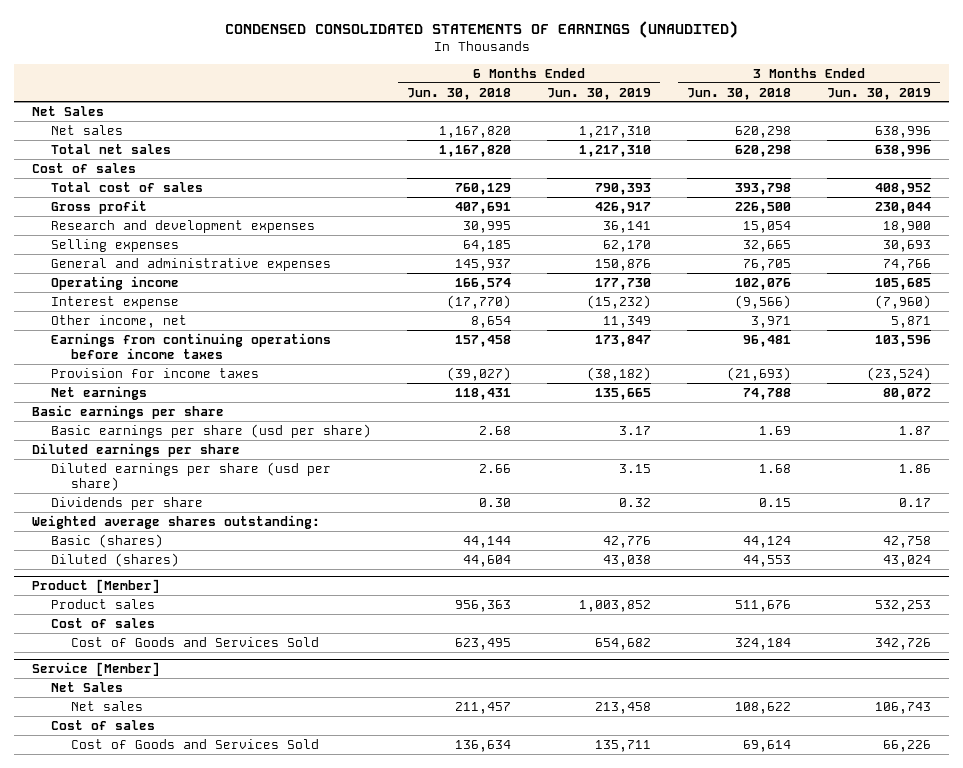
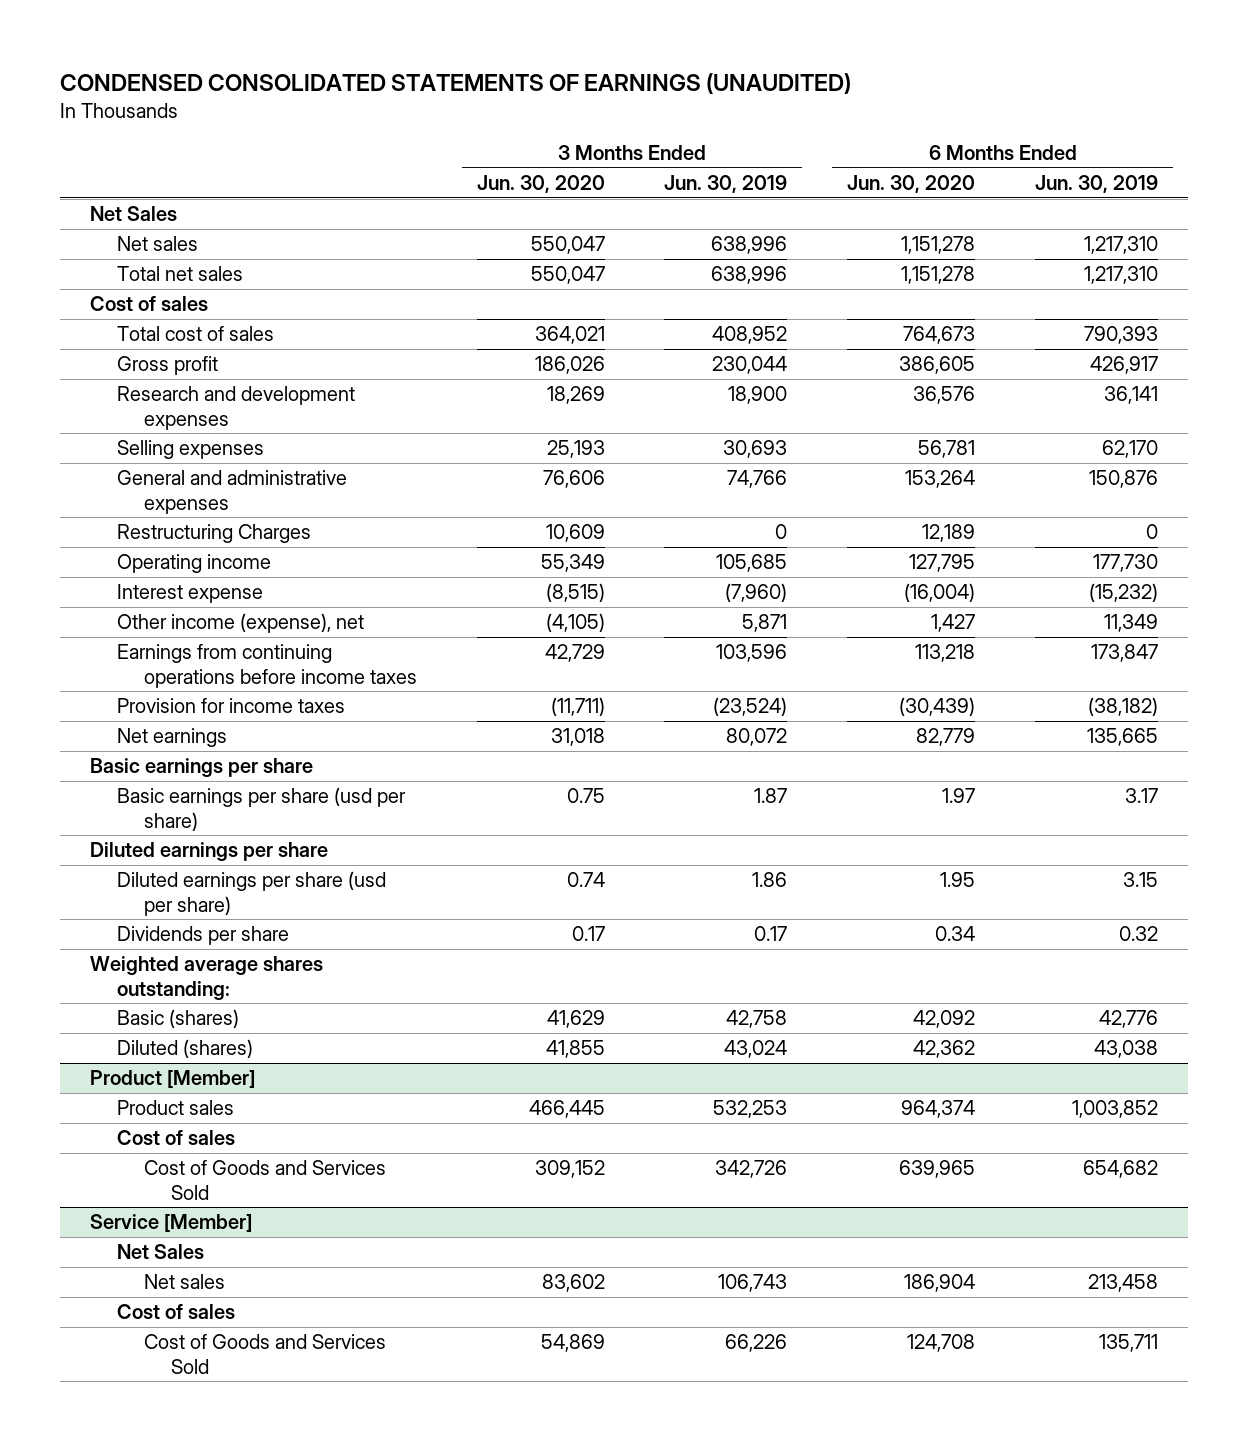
[407,87,512,100] Jun. 30, 2018 -> none
[687,87,792,100] Jun. 30, 2018 -> none
none -> [476,174,605,193] Jun. 30, 2020
none -> [847,174,976,193] Jun. 30, 2020
none -> [116,524,311,544] Restructuring Charges
[51,314,188,328] Other income, net -> [116,613,364,634] Other income (expense), net

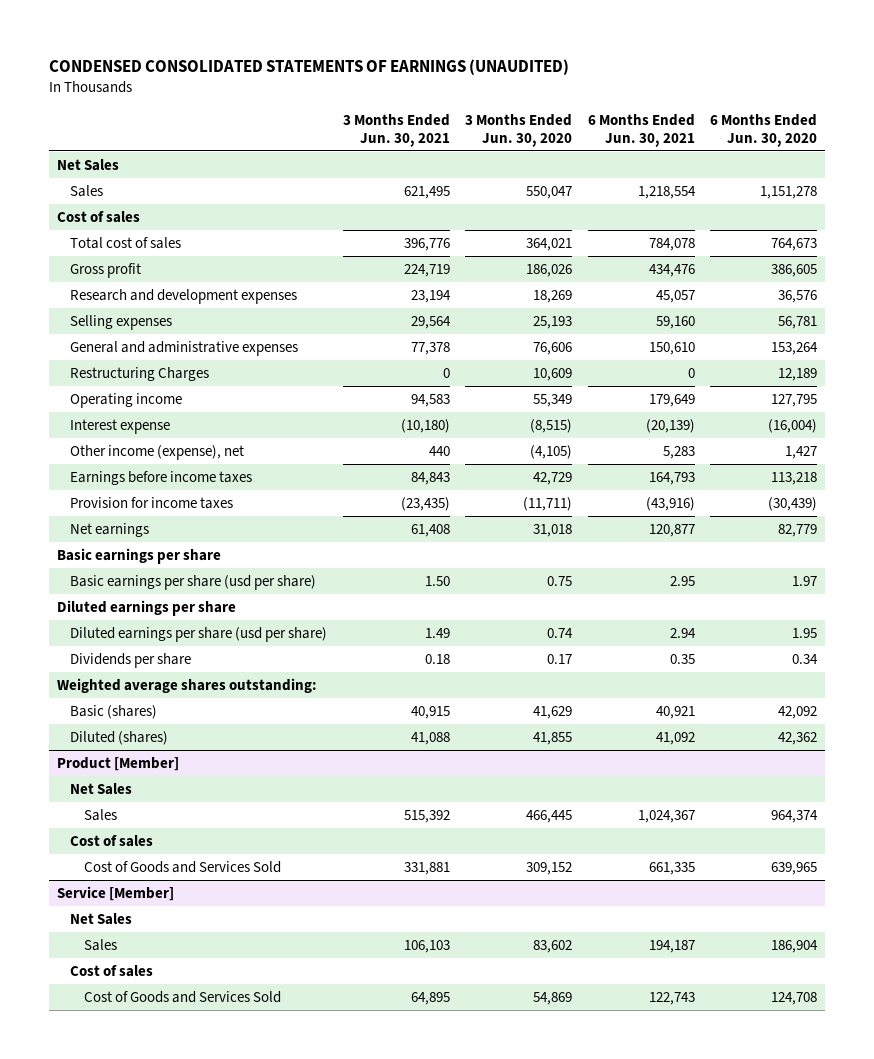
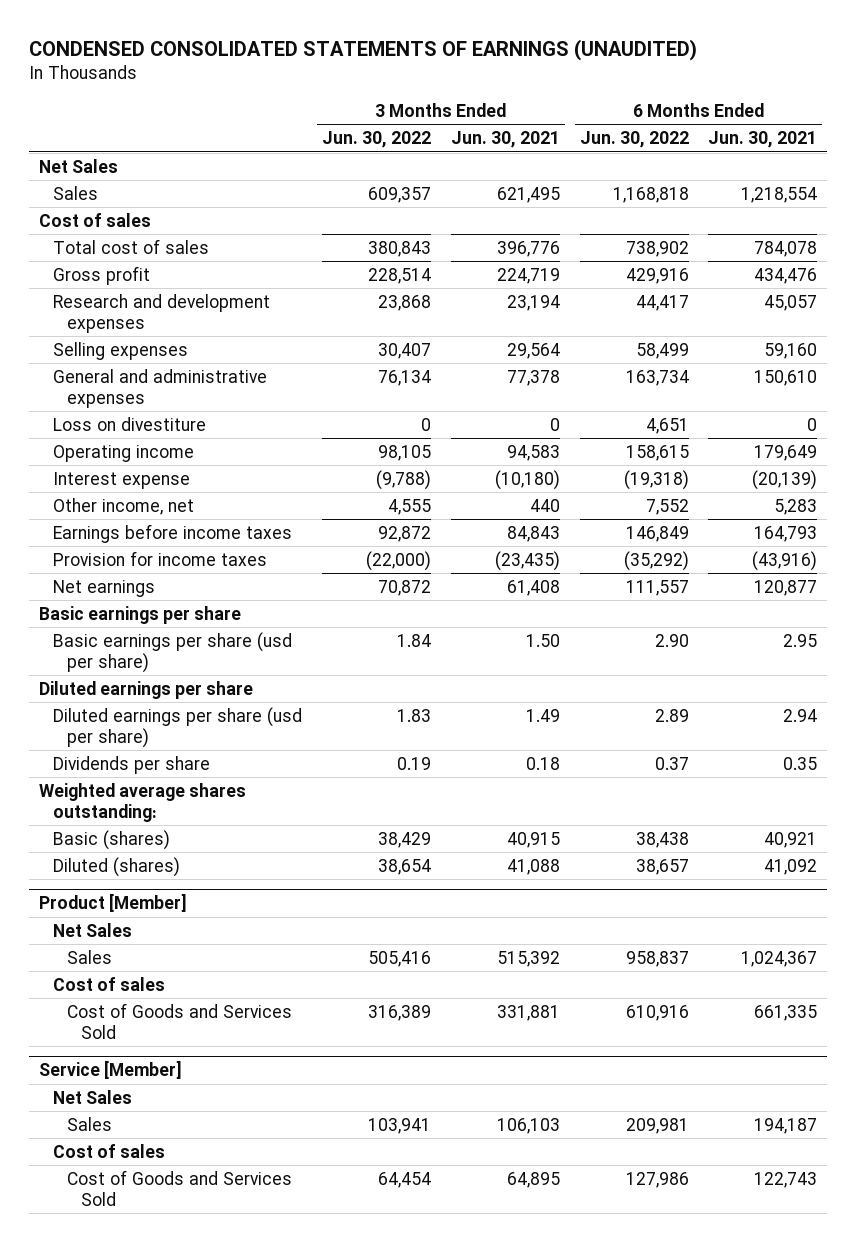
[465,113,573,147] 3 Months Ended Jun. 30, 2020 -> none
[709,113,817,147] 6 Months Ended Jun. 30, 2020 -> none
none -> [321,131,431,149] Jun. 30, 2022
none -> [579,131,689,149] Jun. 30, 2022
[70,366,210,381] Restructuring Charges -> none
none -> [53,416,207,431] Loss on divestiture
[70,444,245,460] Other income (expense), net -> [53,497,195,515] Other income, net

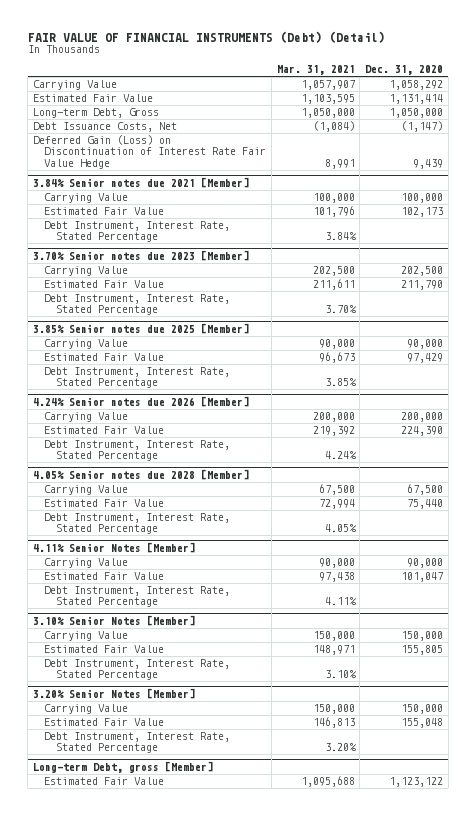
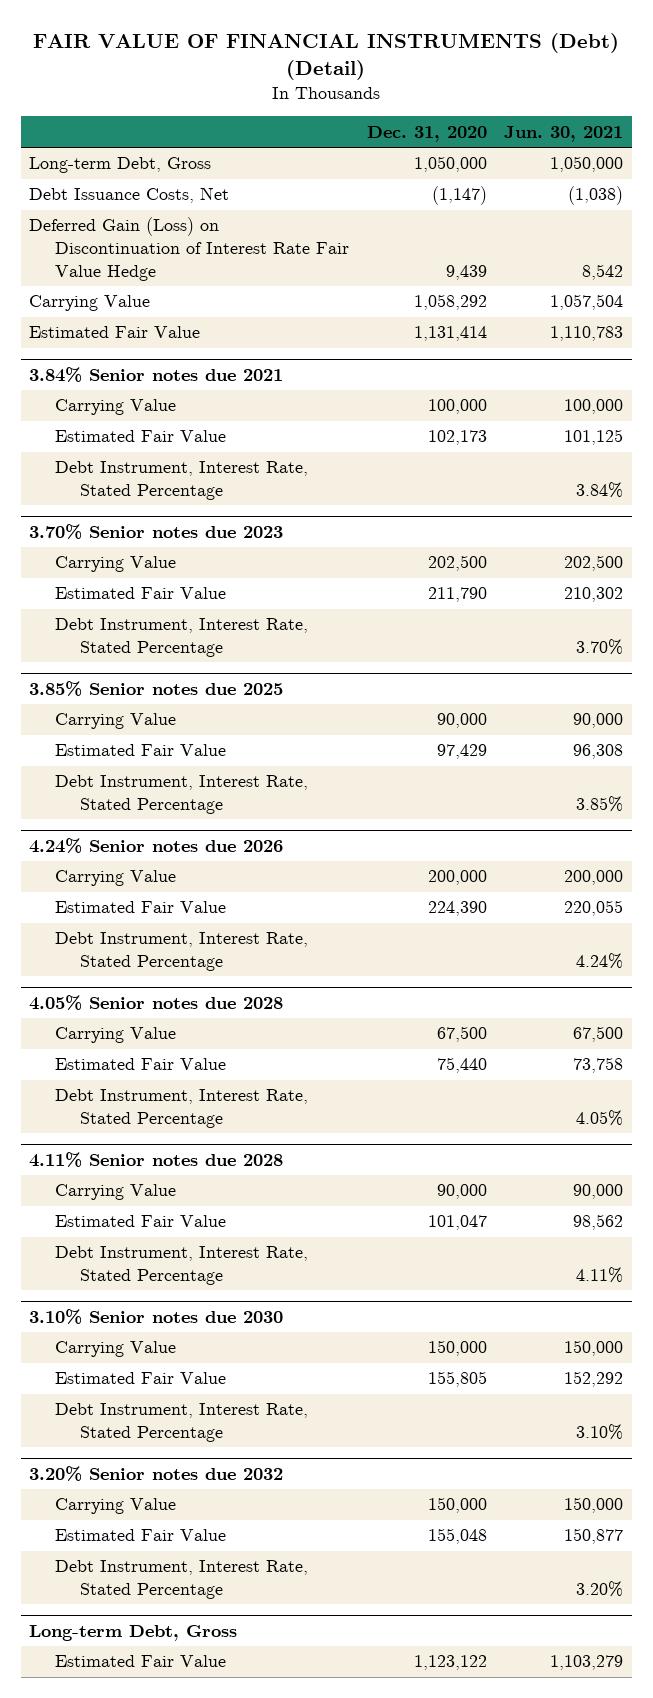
[276,65,355,76] Mar. 31, 2021 -> none
none -> [504,125,624,142] Jun. 30, 2021
[33,79,118,90] Carrying Value -> [29,295,151,312] Carrying Value
[33,93,154,102] Estimated Fair Value -> [29,326,201,339] Estimated Fair Value
[33,176,250,188] 3.84% Senior notes due 2021 [Member] -> [29,366,284,382] 3.84% Senior notes due 2021
[33,249,250,261] 3.70% Senior notes due 2023 [Member] -> [29,523,284,539] 3.70% Senior notes due 2023
[33,322,250,334] 3.85% Senior notes due 2025 [Member] -> [29,680,284,696] 3.85% Senior notes due 2025
[33,395,250,407] 4.24% Senior notes due 2026 [Member] -> [29,837,284,853] 4.24% Senior notes due 2026
[33,468,250,480] 4.05% Senior notes due 2028 [Member] -> [29,994,284,1010] 4.05% Senior notes due 2028
[33,541,196,553] 4.11% Senior Notes [Member] -> [29,1151,284,1167] 4.11% Senior notes due 2028
[33,614,196,626] 3.10% Senior Notes [Member] -> [29,1308,284,1324] 3.10% Senior notes due 2030
[33,687,196,699] 3.20% Senior Notes [Member] -> [29,1465,284,1481] 3.20% Senior notes due 2032
[33,760,214,773] Long-term Debt, gross [Member] -> [29,1624,238,1641] Long-term Debt, Gross

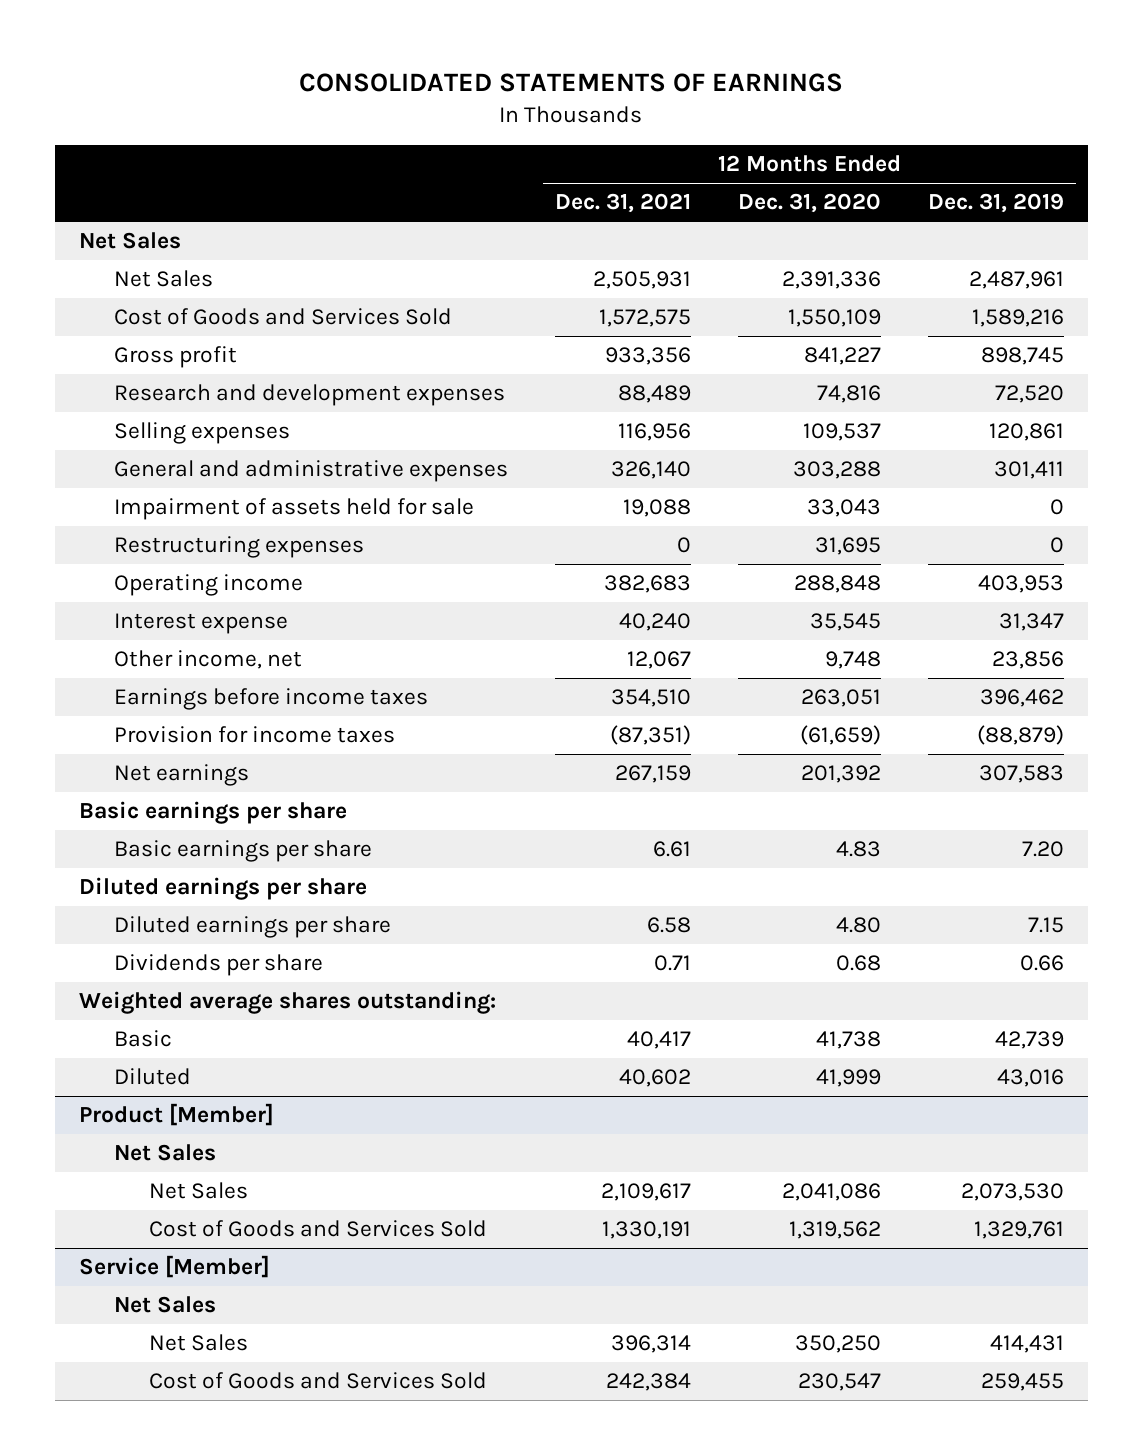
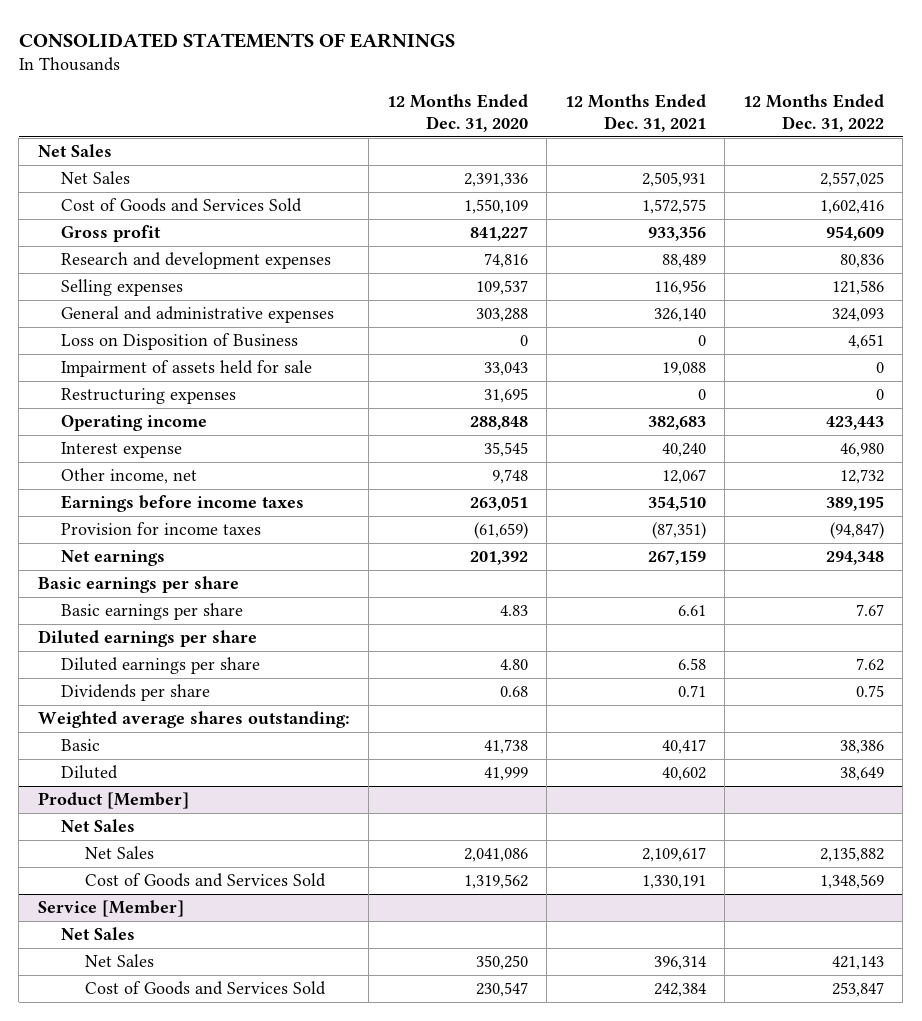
[928,193,1065,214] Dec. 31, 2019 -> none
none -> [743,94,885,133] 12 Months Ended Dec. 31, 2022
none -> [61,333,299,351] Loss on Disposition of Business

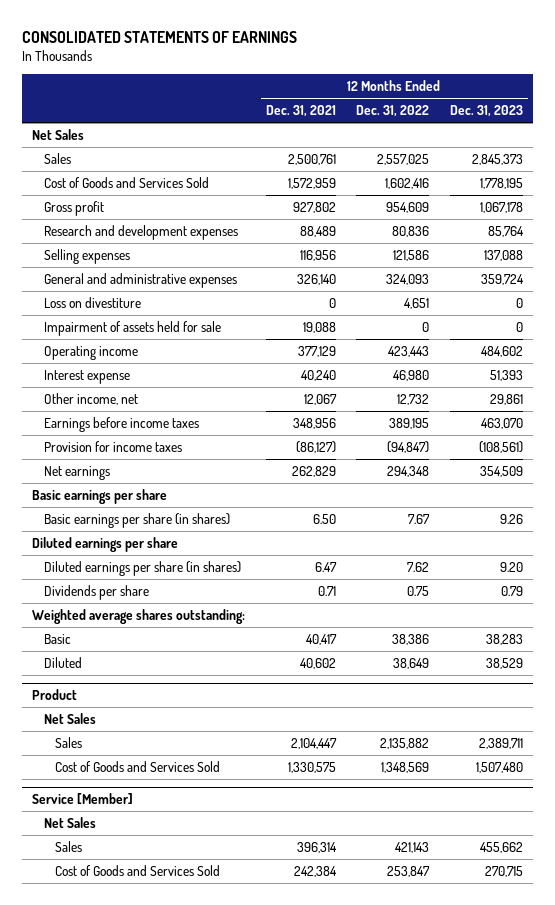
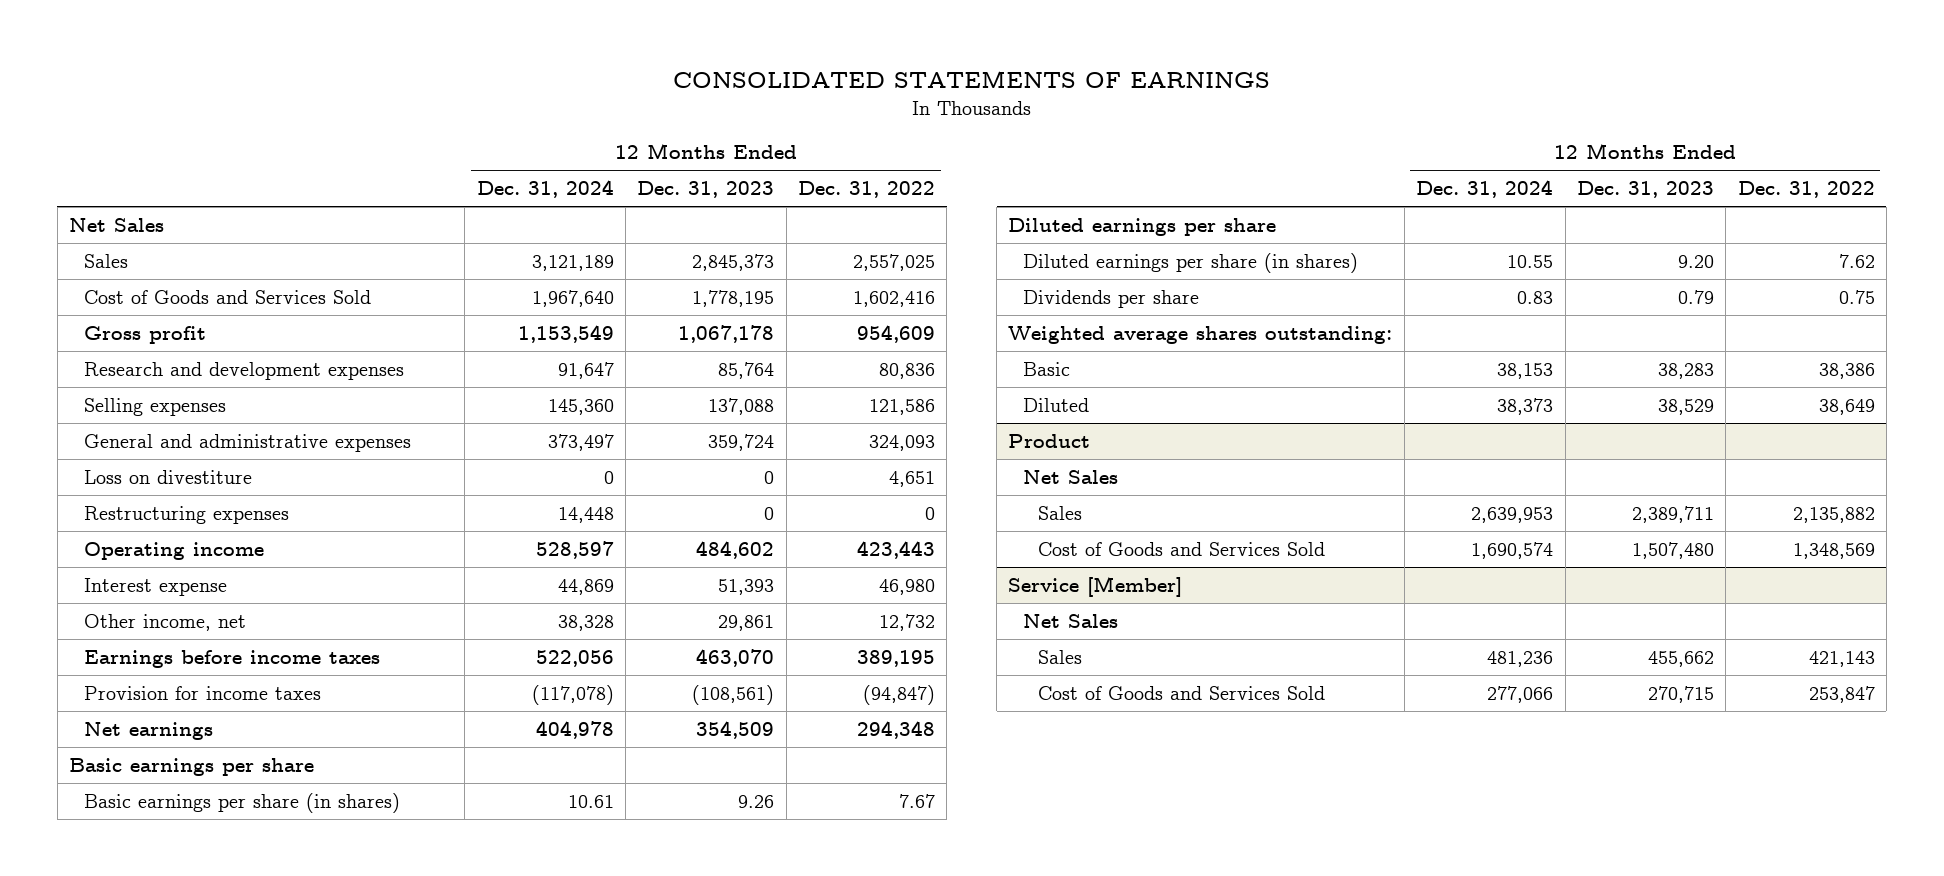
[265,105,336,118] Dec. 31, 2021 -> none
none -> [476,180,614,199] Dec. 31, 2024
[43,320,221,336] Impairment of assets held for sale -> none
none -> [83,505,289,524] Restructuring expenses

